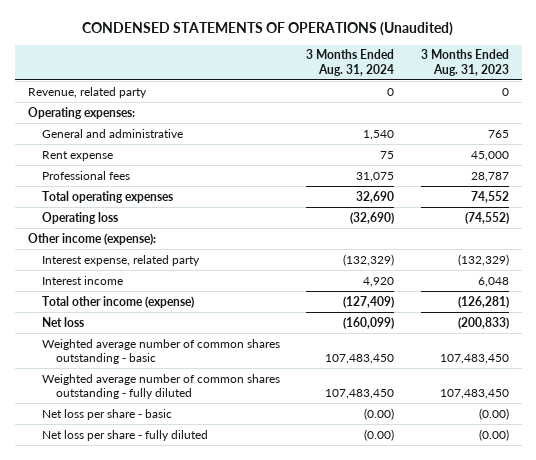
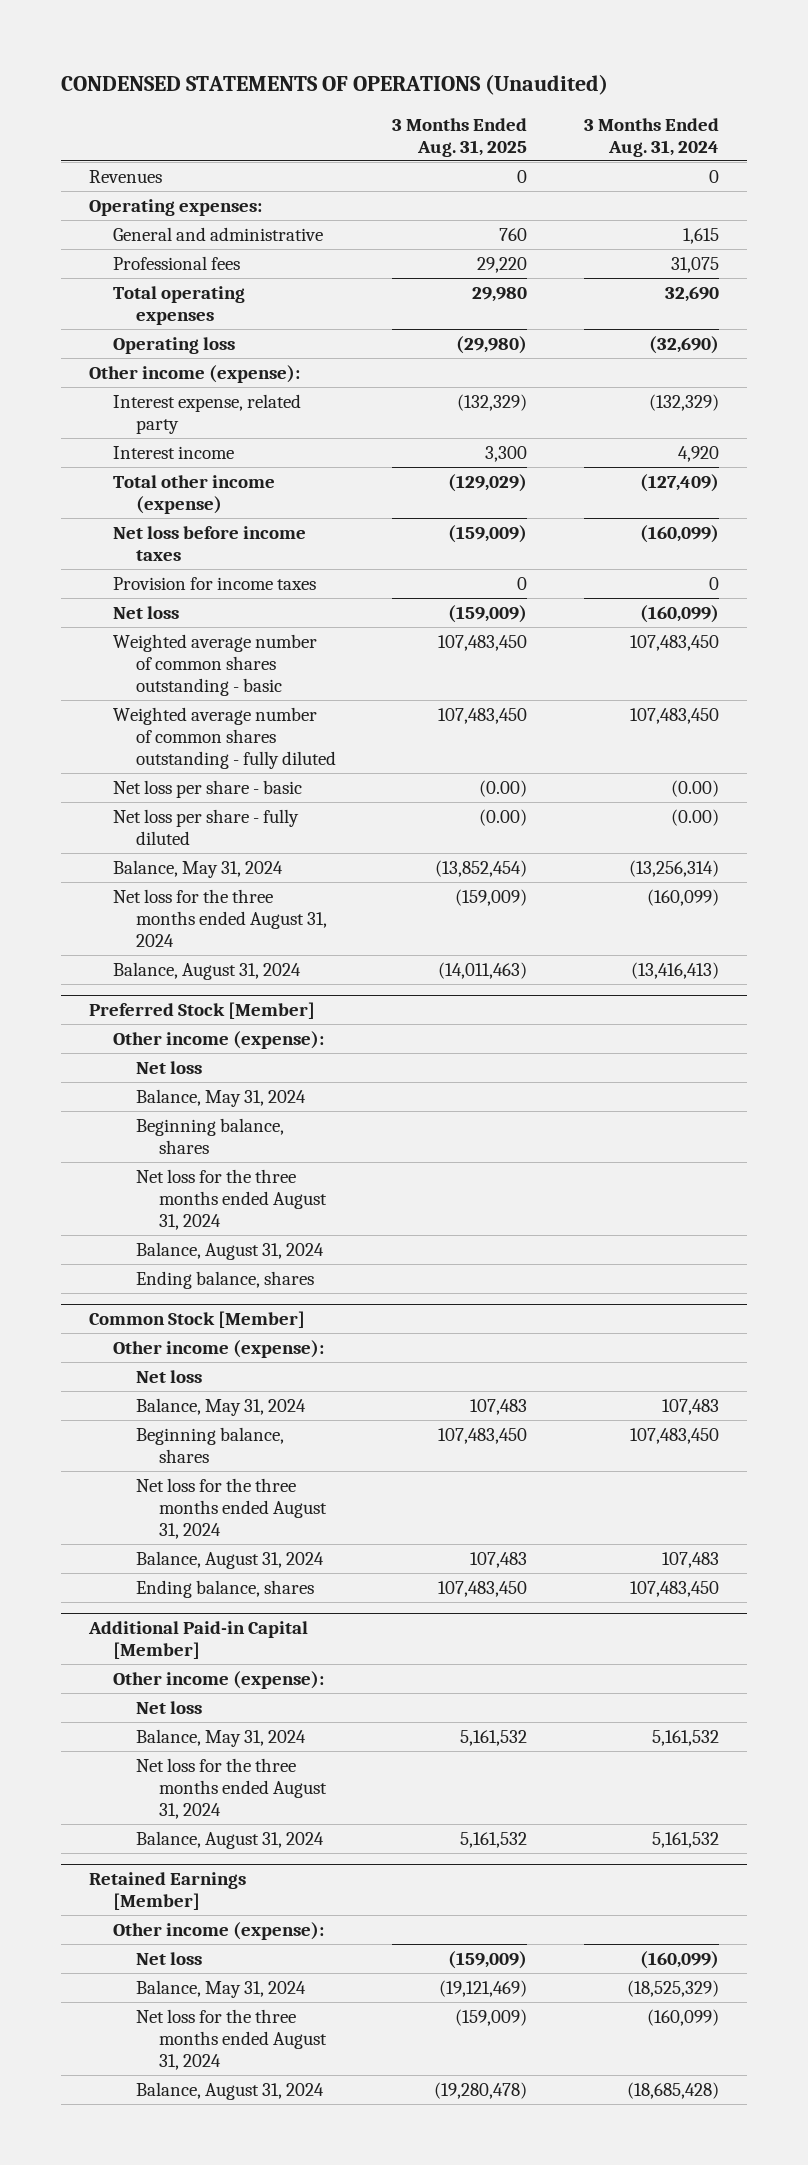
[420,49,509,76] 3 Months Ended Aug. 31, 2023 -> none
none -> [392,117,528,157] 3 Months Ended Aug. 31, 2025
[27,86,147,98] Revenue, related party -> [89,169,163,183] Revenues
[42,150,114,161] Rent expense -> none
[363,129,395,140] 1,540 -> [682,227,719,244] 1,615
none -> [112,525,306,562] Net loss before income taxes
none -> [112,576,316,590] Provision for income taxes
none -> [112,859,283,878] Balance, May 31, 2024
none -> [112,888,327,948] Net loss for the three months ended August 31, 2024
none -> [112,961,301,980] Balance, August 31, 2024
none -> [89,1001,316,1019] Preferred Stock [Member]
none -> [112,1030,324,1049] Other income (expense):
none -> [135,1060,202,1074] Net loss
none -> [135,1088,306,1107] Balance, May 31, 2024
none -> [135,1117,284,1155] Beginning balance, shares
none -> [135,1168,328,1231] Net loss for the three months ended August 31, 2024
none -> [135,1241,324,1260] Balance, August 31, 2024
none -> [135,1270,314,1289] Ending balance, shares
none -> [89,1310,306,1328] Common Stock [Member]
none -> [112,1339,324,1358] Other income (expense):
none -> [135,1369,202,1383] Net loss
none -> [135,1397,306,1416] Balance, May 31, 2024
none -> [135,1426,284,1464] Beginning balance, shares
none -> [135,1477,328,1540] Net loss for the three months ended August 31, 2024
none -> [135,1550,324,1569] Balance, August 31, 2024
none -> [135,1579,314,1598] Ending balance, shares
none -> [88,1620,309,1660] Additional Paid-in Capital [Member]
none -> [112,1670,324,1689] Other income (expense):
none -> [135,1700,202,1714] Net loss
none -> [135,1728,306,1747] Balance, May 31, 2024
none -> [135,1757,328,1820] Net loss for the three months ended August 31, 2024
none -> [135,1830,324,1849] Balance, August 31, 2024
none -> [89,1871,247,1911] Retained Earnings [Member]
none -> [112,1921,324,1940] Other income (expense):
none -> [135,1951,202,1965] Net loss
none -> [135,1979,306,1998] Balance, May 31, 2024
none -> [135,2008,328,2071] Net loss for the three months ended August 31, 2024
none -> [135,2081,324,2100] Balance, August 31, 2024

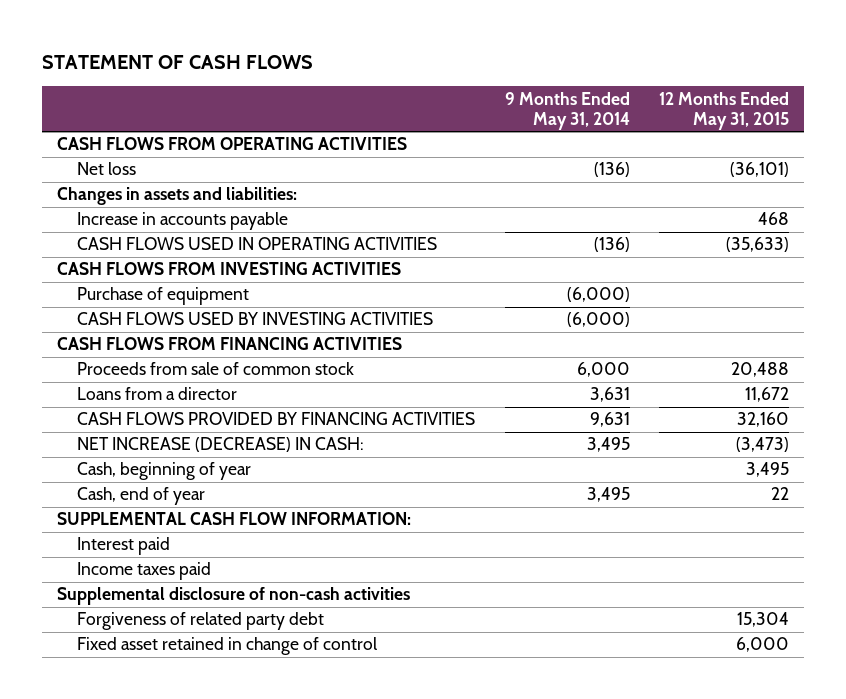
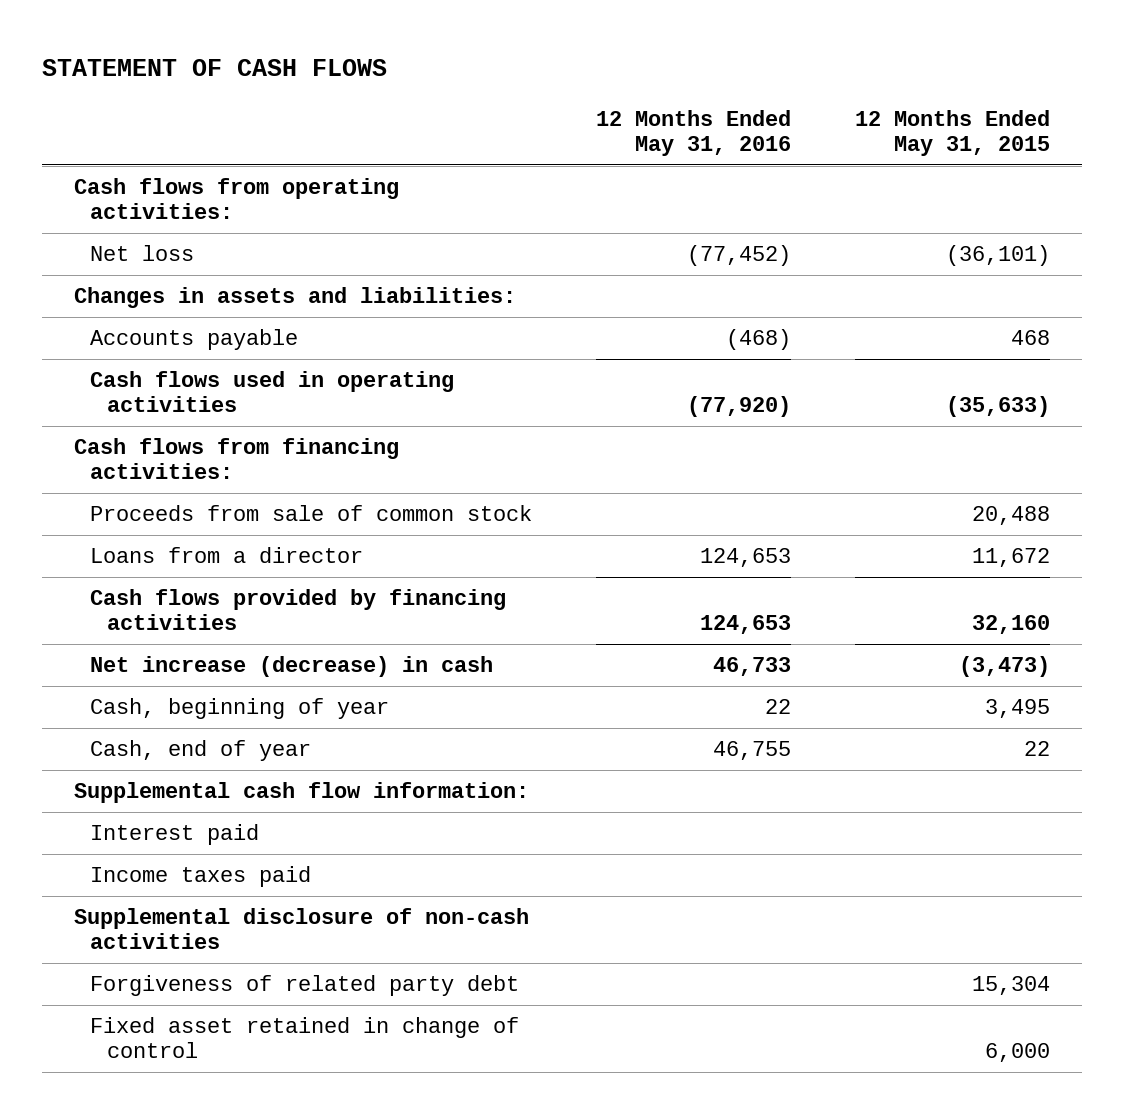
[504,91,630,130] 9 Months Ended May 31, 2014 -> none
none -> [596,109,792,156] 12 Months Ended May 31, 2016
[56,137,407,151] CASH FLOWS FROM OPERATING ACTIVITIES -> [73,178,399,220] Cash flows from operating activities:
[56,262,401,276] CASH FLOWS FROM INVESTING ACTIVITIES -> none
[77,287,250,306] Purchase of equipment -> none
[77,312,434,326] CASH FLOWS USED BY INVESTING ACTIVITIES -> none
[77,212,289,231] Increase in accounts payable -> [90,329,299,351] Accounts payable
[77,237,438,251] CASH FLOWS USED IN OPERATING ACTIVITIES -> [90,371,455,413] Cash flows used in operating activities
[56,337,402,351] CASH FLOWS FROM FINANCING ACTIVITIES -> [73,438,399,480] Cash flows from financing activities:
[77,412,476,426] CASH FLOWS PROVIDED BY FINANCING ACTIVITIES -> [90,589,507,631] Cash flows provided by financing activities
[77,437,365,453] NET INCREASE (DECREASE) IN CASH: -> [90,656,494,678] Net increase (decrease) in cash
[56,512,411,526] SUPPLEMENTAL CASH FLOW INFORMATION: -> [73,782,529,804] Supplemental cash flow information:

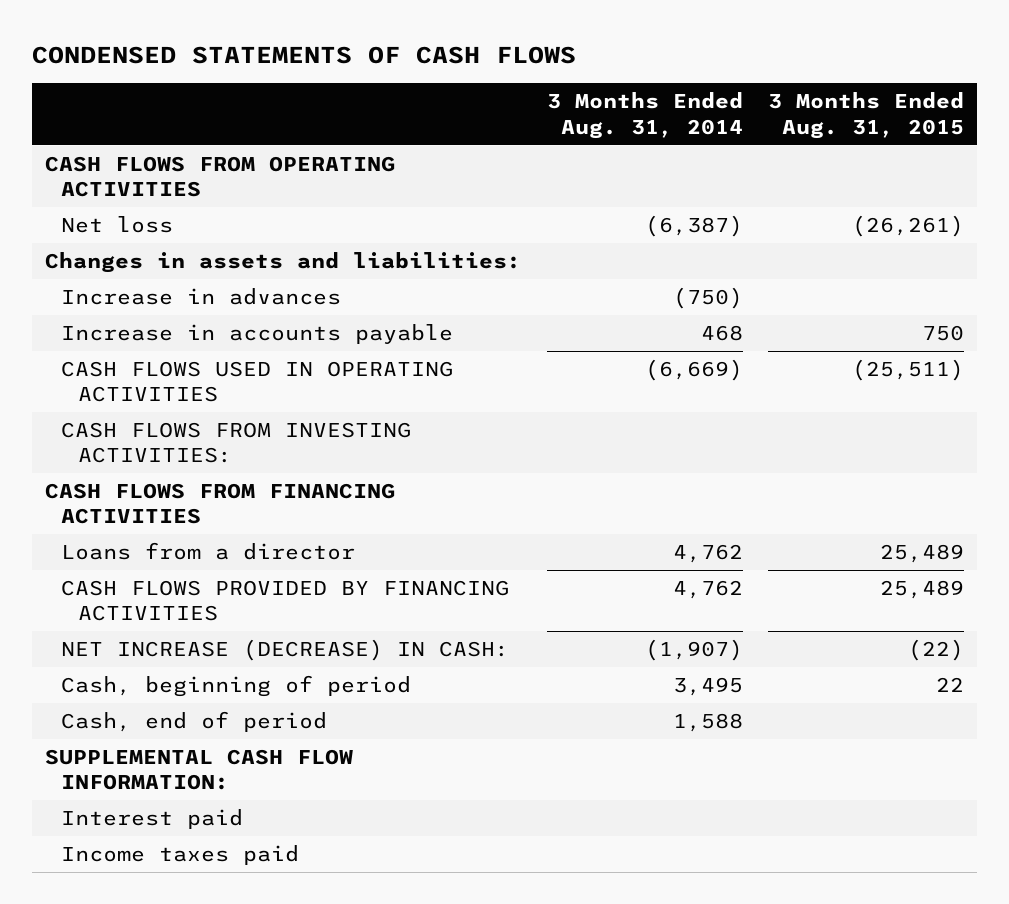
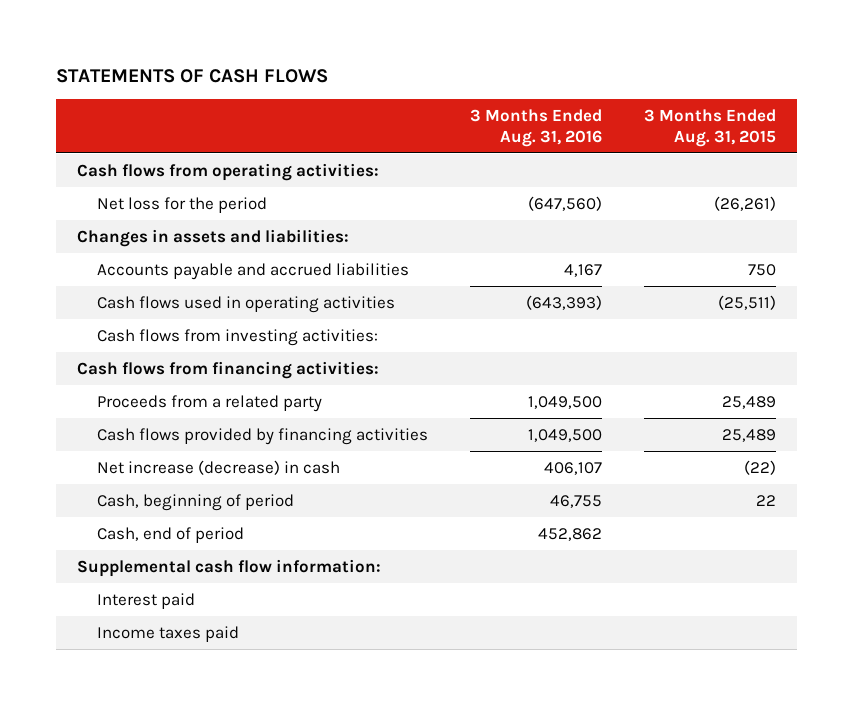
[31,46,576,65] CONDENSED STATEMENTS OF CASH FLOWS -> [55,69,328,84] STATEMENTS OF CASH FLOWS
[546,92,743,139] 3 Months Ended Aug. 31, 2014 -> none
none -> [470,109,603,147] 3 Months Ended Aug. 31, 2016
[44,156,395,198] CASH FLOWS FROM OPERATING ACTIVITIES -> [76,163,379,182] Cash flows from operating activities:
[61,216,174,234] Net loss -> [96,197,267,214] Net loss for the period
[61,288,342,306] Increase in advances -> none
[61,324,454,345] Increase in accounts payable -> none
none -> [96,263,409,281] Accounts payable and accrued liabilities
[61,361,454,403] CASH FLOWS USED IN OPERATING ACTIVITIES -> [96,296,395,314] Cash flows used in operating activities
[61,422,412,464] CASH FLOWS FROM INVESTING ACTIVITIES: -> [96,329,378,347] Cash flows from investing activities:
[44,483,395,525] CASH FLOWS FROM FINANCING ACTIVITIES -> [76,361,379,380] Cash flows from financing activities:
[61,542,356,561] Loans from a director -> [96,395,322,413] Proceeds from a related party
[61,580,510,622] CASH FLOWS PROVIDED BY FINANCING ACTIVITIES -> [96,428,428,446] Cash flows provided by financing activities
[61,639,510,662] NET INCREASE (DECREASE) IN CASH: -> [96,460,340,476] Net increase (decrease) in cash
[44,749,353,791] SUPPLEMENTAL CASH FLOW INFORMATION: -> [76,559,381,578] Supplemental cash flow information:

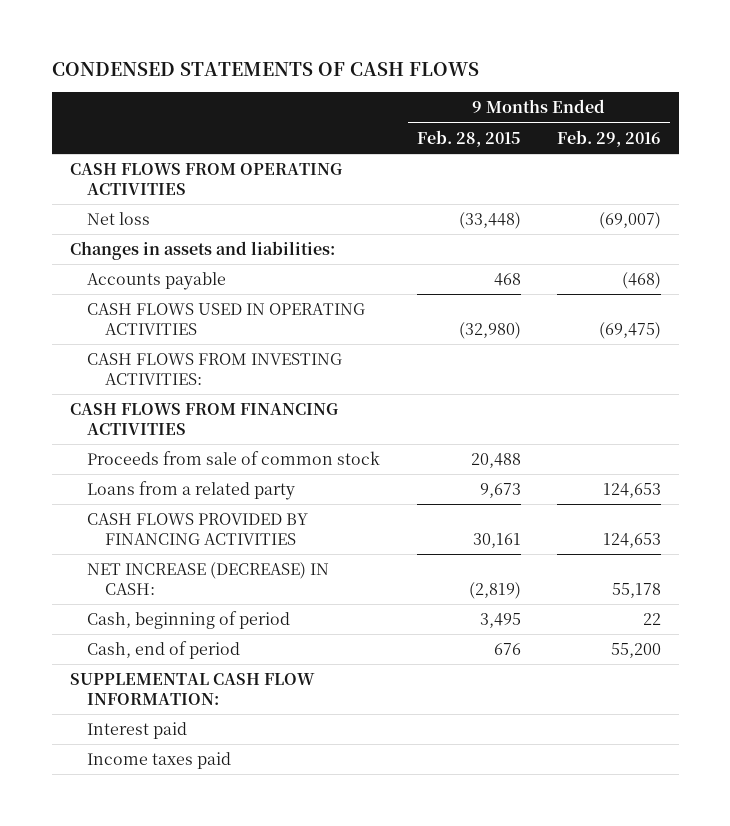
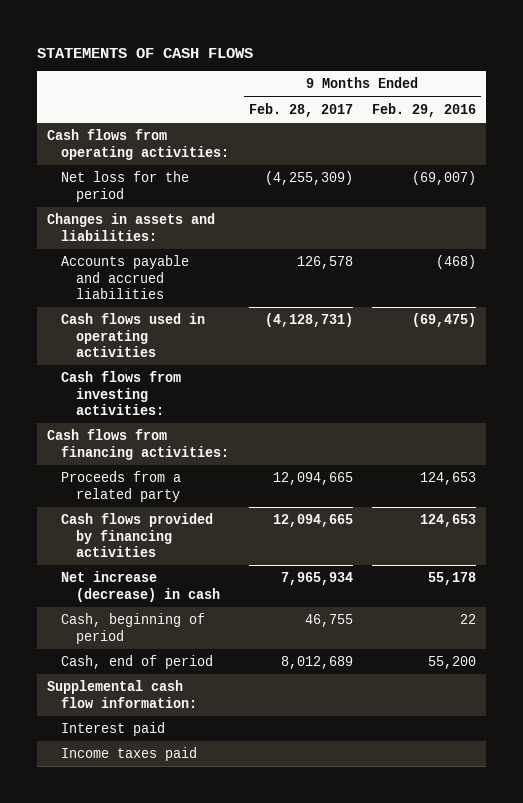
[51,62,479,77] CONDENSED STATEMENTS OF CASH FLOWS -> [37,47,254,58] STATEMENTS OF CASH FLOWS
[416,129,521,147] Feb. 28, 2015 -> none
none -> [248,102,353,117] Feb. 28, 2017
[69,163,342,195] CASH FLOWS FROM OPERATING ACTIVITIES -> [46,129,230,160] Cash flows from operating activities:
[87,212,151,226] Net loss -> [61,171,190,202] Net loss for the period
[87,451,381,466] Proceeds from sale of common stock -> none
[87,272,227,291] Accounts payable -> [61,255,190,300] Accounts payable and accrued liabilities
[87,303,366,335] CASH FLOWS USED IN OPERATING ACTIVITIES -> [61,313,206,358] Cash flows used in operating activities
[87,353,343,385] CASH FLOWS FROM INVESTING ACTIVITIES: -> [61,371,182,416] Cash flows from investing activities:
[69,403,338,435] CASH FLOWS FROM FINANCING ACTIVITIES -> [46,429,230,460] Cash flows from financing activities:
[87,481,296,501] Loans from a related party -> [61,471,182,502] Proceeds from a related party
[87,513,309,545] CASH FLOWS PROVIDED BY FINANCING ACTIVITIES -> [61,513,214,558] Cash flows provided by financing activities
[87,562,330,595] NET INCREASE (DECREASE) IN CASH: -> [61,571,220,602] Net increase (decrease) in cash
[69,673,315,705] SUPPLEMENTAL CASH FLOW INFORMATION: -> [46,680,198,708] Supplemental cash flow information:

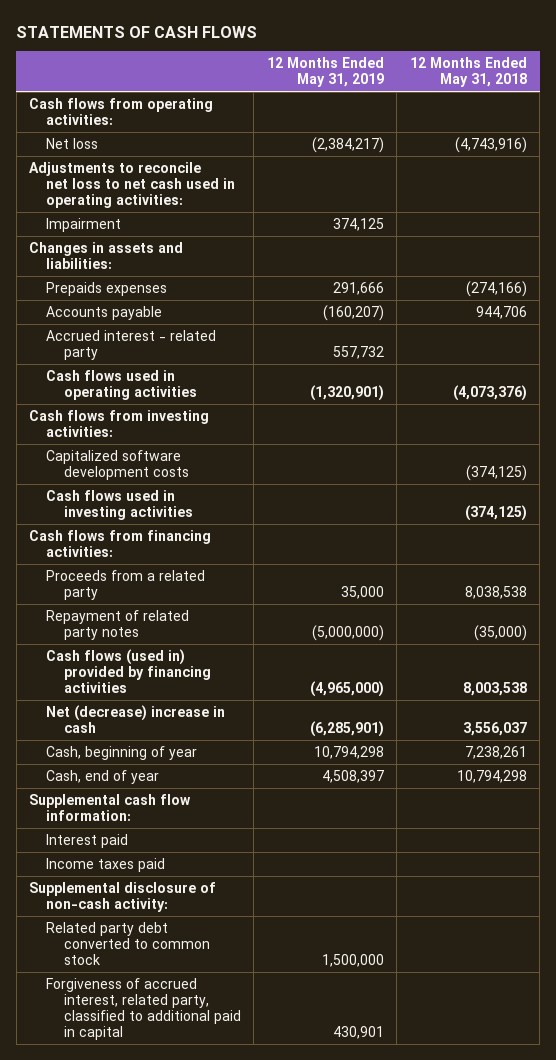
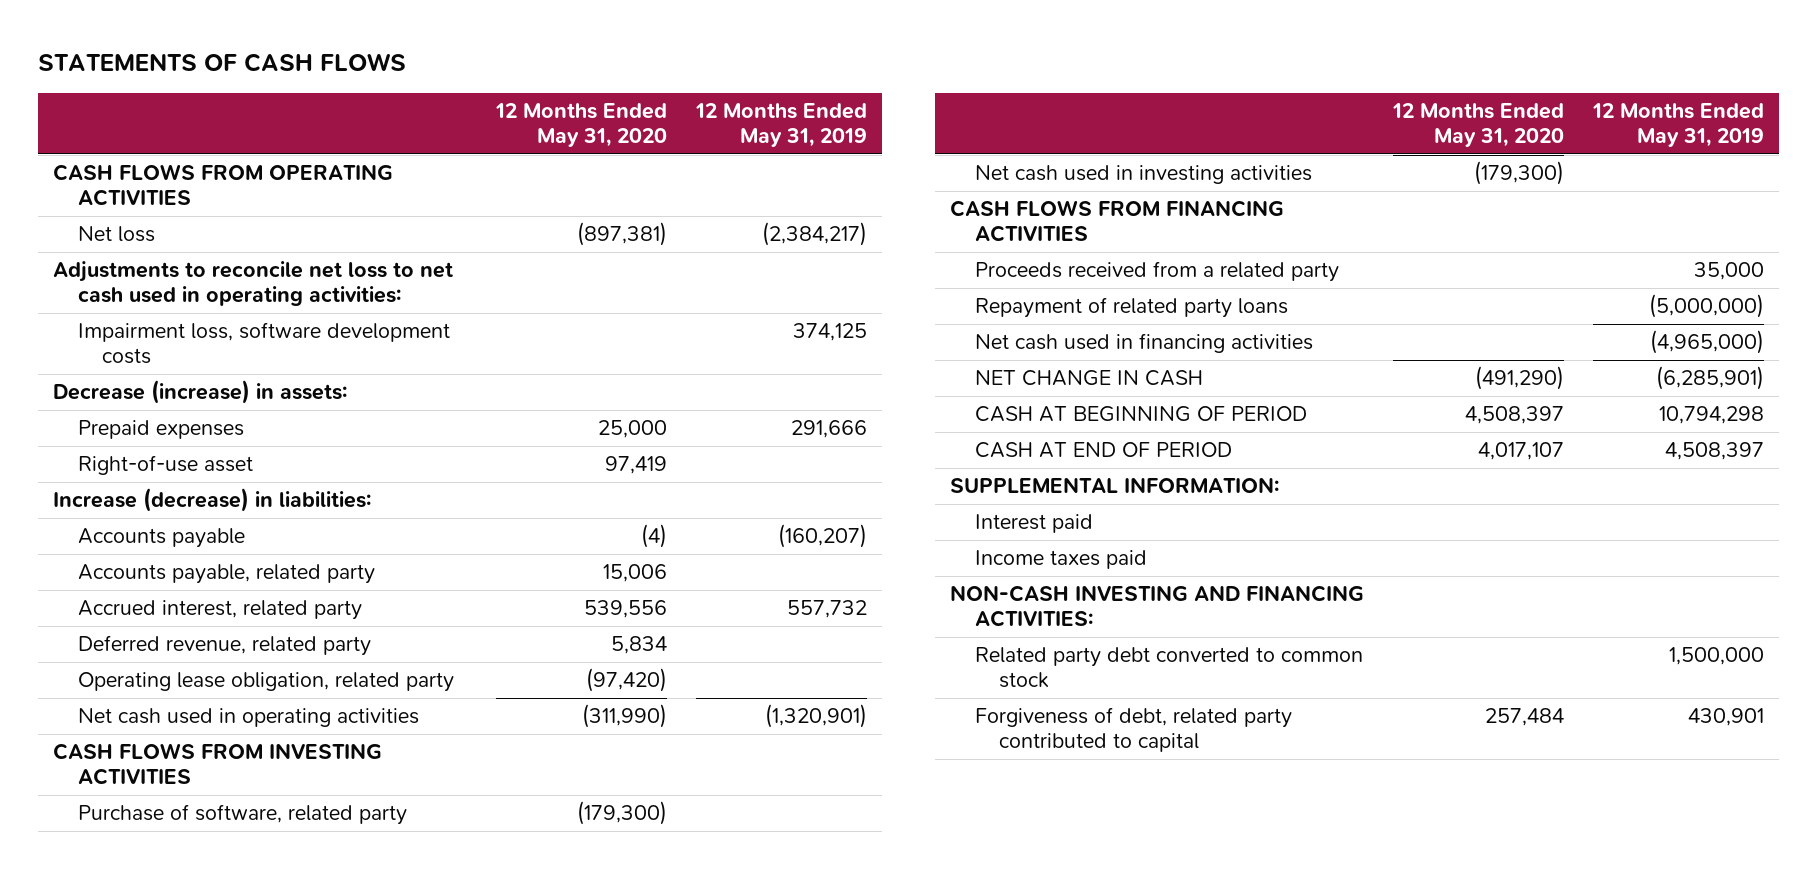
[409,57,527,88] 12 Months Ended May 31, 2018 -> none
none -> [495,103,668,148] 12 Months Ended May 31, 2020
[29,97,214,125] Cash flows from operating activities: -> [52,164,393,207] CASH FLOWS FROM OPERATING ACTIVITIES
[29,241,184,269] Changes in assets and liabilities: -> none
[46,217,122,232] Impairment -> [77,322,450,365] Impairment loss, software development costs
none -> [52,380,347,405] Decrease (increase) in assets:
[46,281,168,296] Prepaids expenses -> [77,420,244,440] Prepaid expenses
none -> [77,455,253,476] Right-of-use asset
none -> [52,488,371,513] Increase (decrease) in liabilities:
none -> [77,564,375,585] Accounts payable, related party
[46,329,217,360] Accrued interest - related party -> [77,600,362,621] Accrued interest, related party
none -> [77,635,371,657] Deferred revenue, related party
none -> [77,672,454,693] Operating lease obligation, related party
[46,369,197,400] Cash flows used in operating activities -> [77,708,419,728] Net cash used in operating activities
[29,409,210,437] Cash flows from investing activities: -> [52,743,382,786] CASH FLOWS FROM INVESTING ACTIVITIES
[46,449,189,480] Capitalized software development costs -> [77,804,407,826] Purchase of software, related party
[46,489,193,520] Cash flows used in investing activities -> [974,165,1312,185] Net cash used in investing activities
[29,529,212,557] Cash flows from financing activities: -> [949,200,1284,243] CASH FLOWS FROM FINANCING ACTIVITIES
[46,569,206,600] Proceeds from a related party -> [974,261,1339,283] Proceeds received from a related party
[46,609,190,640] Repayment of related party notes -> [974,297,1288,319] Repayment of related party loans
[46,648,211,693] Cash flows (used in) provided by financing activities -> [974,333,1313,354] Net cash used in financing activities
[46,704,226,733] Net (decrease) increase in cash -> [974,370,1203,387] NET CHANGE IN CASH
[46,745,198,760] Cash, beginning of year -> [974,406,1307,423] CASH AT BEGINNING OF PERIOD
[46,769,160,784] Cash, end of year -> [974,442,1232,459] CASH AT END OF PERIOD
[29,793,192,821] Supplemental cash flow information: -> [949,477,1279,494] SUPPLEMENTAL INFORMATION:
[29,881,217,912] Supplemental disclosure of non-cash activity: -> [949,585,1364,628] NON-CASH INVESTING AND FINANCING ACTIVITIES:
[46,977,241,1040] Forgiveness of accrued interest, related party, classified to additional paid in capital -> [974,707,1292,753] Forgiveness of debt, related party contributed to capital

